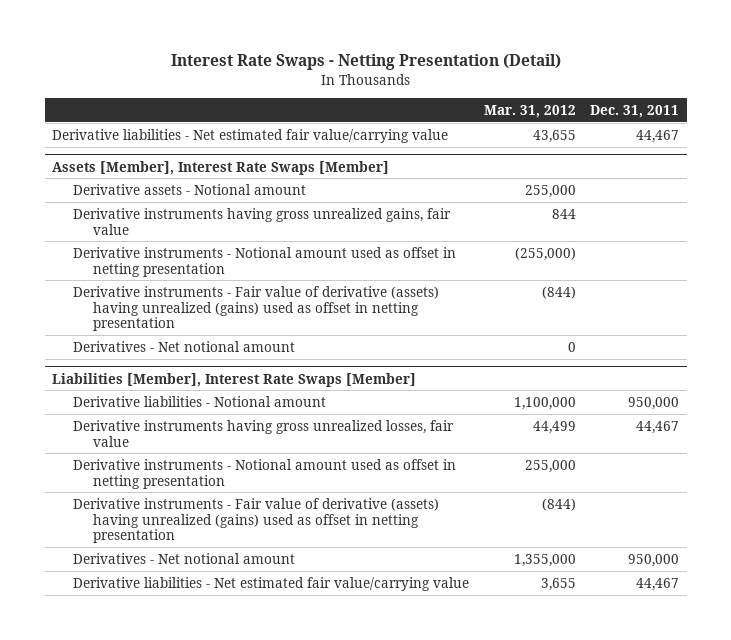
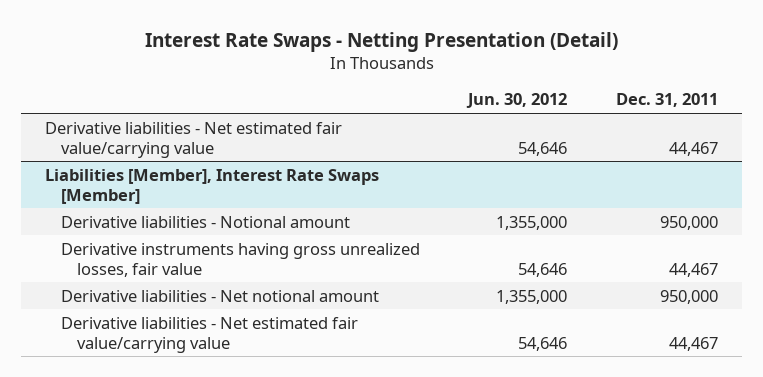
[483,104,576,118] Mar. 31, 2012 -> none
none -> [466,93,568,109] Jun. 30, 2012
[52,160,390,175] Assets [Member], Interest Rate Swaps [Member] -> none
[72,183,306,195] Derivative assets - Notional amount -> none
[72,207,451,235] Derivative instruments having gross unrealized gains, fair value -> none
[72,246,456,277] Derivative instruments - Notional amount used as offset in netting presentation -> none
[72,285,439,332] Derivative instruments - Fair value of derivative (assets) having unrealized (gains) used as offset in netting presentation -> none
[72,340,295,352] Derivatives - Net notional amount -> none
[72,458,456,489] Derivative instruments - Notional amount used as offset in netting presentation -> none
[72,497,439,544] Derivative instruments - Fair value of derivative (assets) having unrealized (gains) used as offset in netting presentation -> none
[72,552,295,564] Derivatives - Net notional amount -> [61,289,380,302] Derivative liabilities - Net notional amount

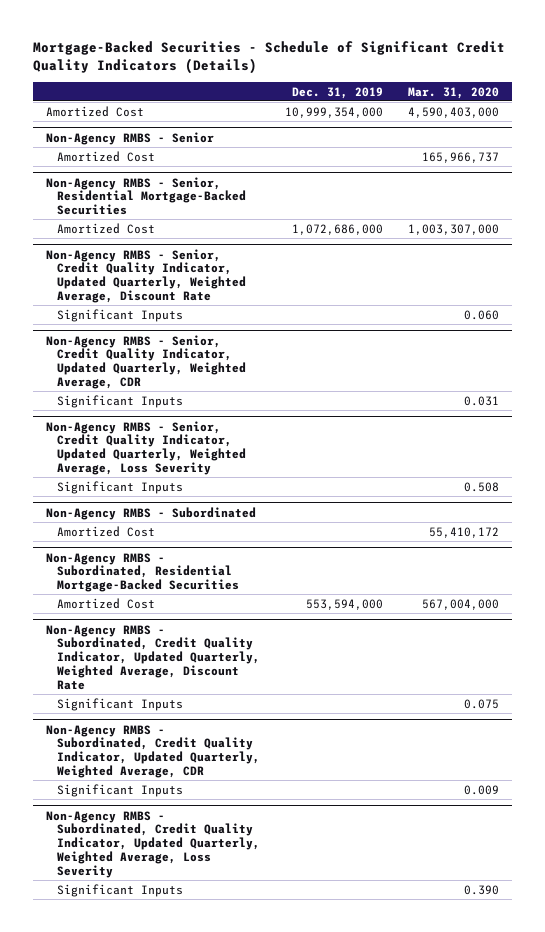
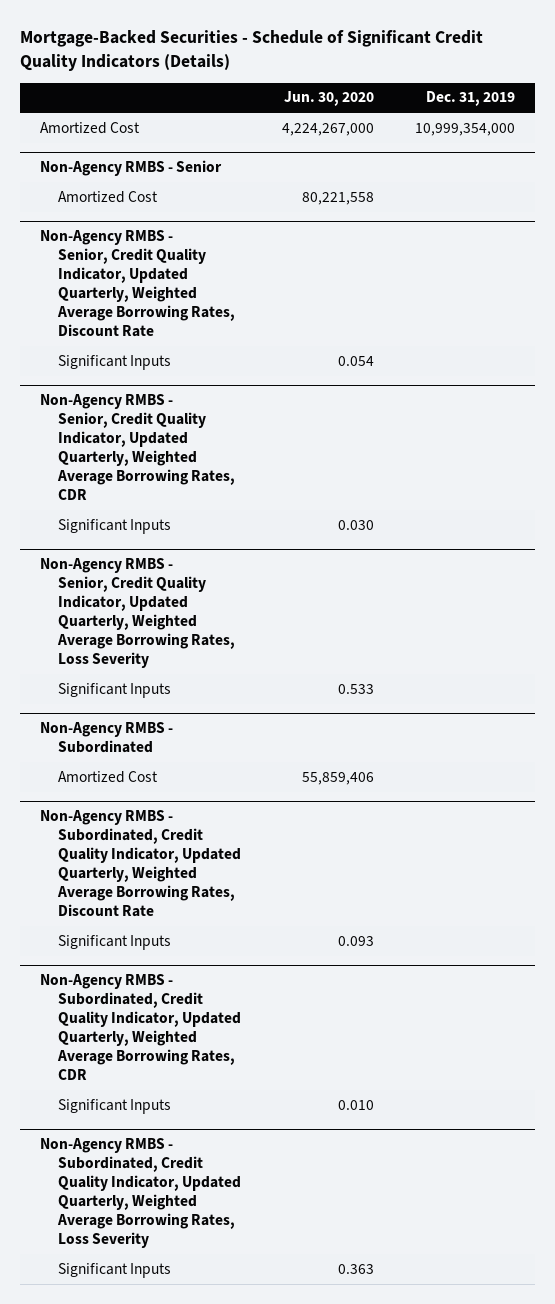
[408,86,500,99] Mar. 31, 2020 -> none
none -> [284,91,375,107] Jun. 30, 2020
[45,176,246,216] Non-Agency RMBS - Senior, Residential Mortgage-Backed Securities -> none
[56,222,155,234] Amortized Cost -> none
[45,248,246,303] Non-Agency RMBS - Senior, Credit Quality Indicator, Updated Quarterly, Weighted Average, Discount Rate -> [39,230,236,338] Non-Agency RMBS - Senior, Credit Quality Indicator, Updated Quarterly, Weighted Average Borrowing Rates, Discount Rate
[45,334,246,389] Non-Agency RMBS - Senior, Credit Quality Indicator, Updated Quarterly, Weighted Average, CDR -> [39,394,236,501] Non-Agency RMBS - Senior, Credit Quality Indicator, Updated Quarterly, Weighted Average Borrowing Rates, CDR
[45,420,246,475] Non-Agency RMBS - Senior, Credit Quality Indicator, Updated Quarterly, Weighted Average, Loss Severity -> [39,558,236,669] Non-Agency RMBS - Senior, Credit Quality Indicator, Updated Quarterly, Weighted Average Borrowing Rates, Loss Severity
[45,552,239,593] Non-Agency RMBS - Subordinated, Residential Mortgage-Backed Securities -> none
[56,597,155,609] Amortized Cost -> none
[45,624,260,690] Non-Agency RMBS - Subordinated, Credit Quality Indicator, Updated Quarterly, Weighted Average, Discount Rate -> [39,810,242,918] Non-Agency RMBS - Subordinated, Credit Quality Indicator, Updated Quarterly, Weighted Average Borrowing Rates, Discount Rate
[45,724,260,778] Non-Agency RMBS - Subordinated, Credit Quality Indicator, Updated Quarterly, Weighted Average, CDR -> [39,974,242,1081] Non-Agency RMBS - Subordinated, Credit Quality Indicator, Updated Quarterly, Weighted Average Borrowing Rates, CDR
[45,810,260,878] Non-Agency RMBS - Subordinated, Credit Quality Indicator, Updated Quarterly, Weighted Average, Loss Severity -> [39,1138,242,1249] Non-Agency RMBS - Subordinated, Credit Quality Indicator, Updated Quarterly, Weighted Average Borrowing Rates, Loss Severity

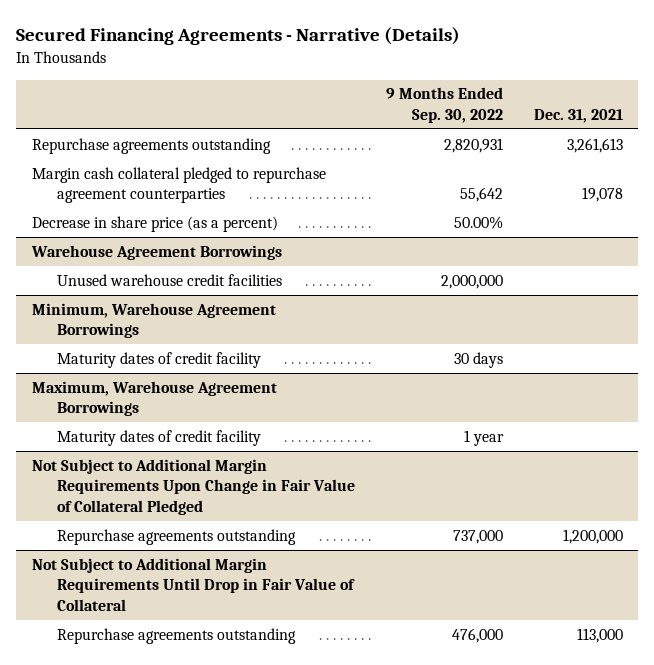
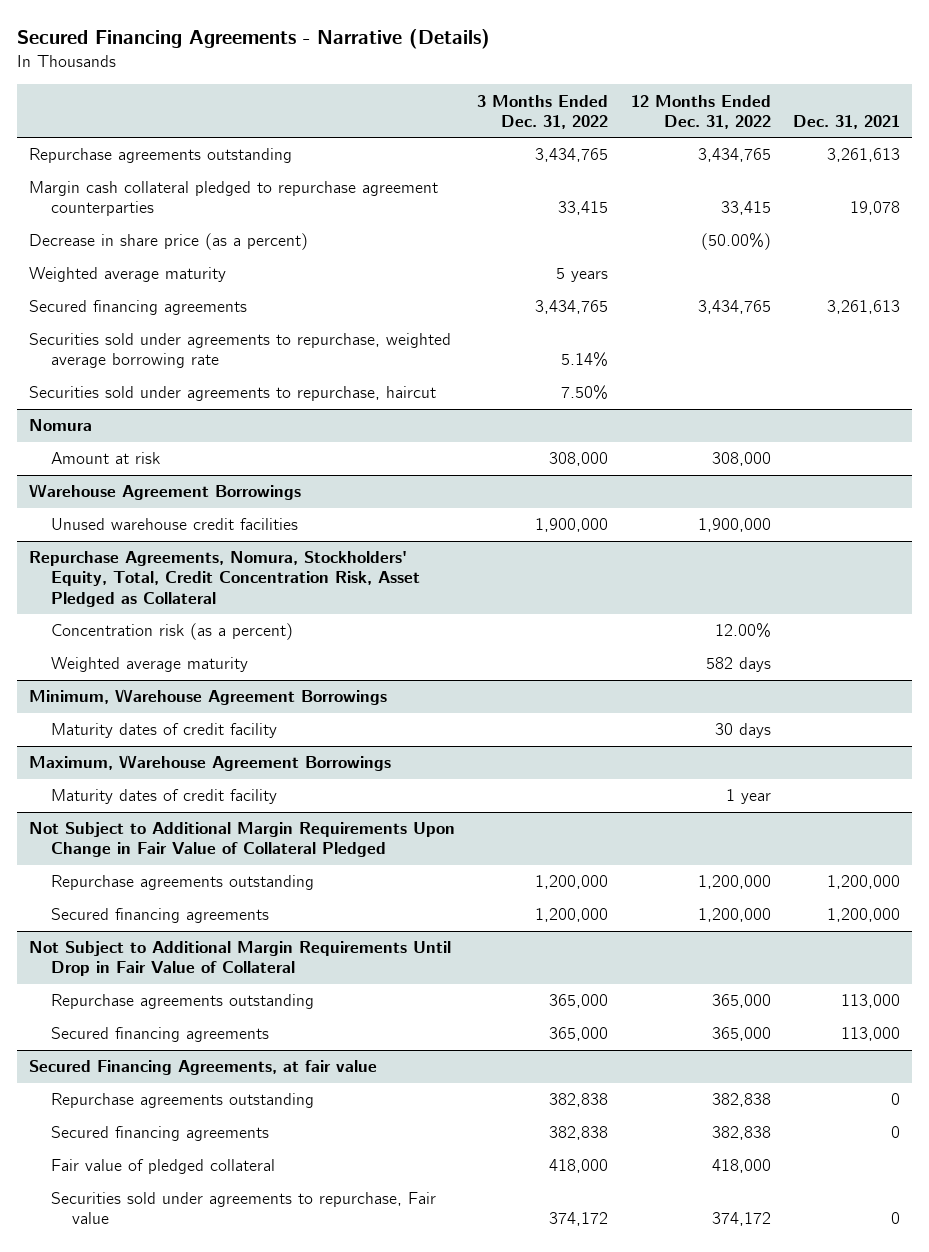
[386,87,504,123] 9 Months Ended Sep. 30, 2022 -> none
none -> [477,94,609,129] 3 Months Ended Dec. 31, 2022
none -> [630,94,771,129] 12 Months Ended Dec. 31, 2022
none -> [28,267,226,283] Weighted average maturity
none -> [28,300,247,316] Secured financing agreements
none -> [28,333,451,369] Securities sold under agreements to repurchase, weighted average borrowing rate
none -> [28,386,436,402] Securities sold under agreements to repurchase, haircut
none -> [28,419,92,432] Nomura
none -> [50,452,160,465] Amount at risk
none -> [28,551,420,607] Repurchase Agreements, Nomura, Stockholders' Equity, Total, Credit Concentration Risk, Asset Pledged as Collateral
none -> [50,623,293,641] Concentration risk (as a percent)
none -> [50,657,248,673] Weighted average maturity
none -> [50,908,269,924] Secured financing agreements
none -> [50,1027,269,1043] Secured financing agreements
none -> [28,1060,377,1076] Secured Financing Agreements, at fair value
none -> [50,1093,314,1109] Repurchase agreements outstanding
none -> [50,1126,269,1142] Secured financing agreements
none -> [50,1159,275,1175] Fair value of pledged collateral
none -> [50,1192,436,1225] Securities sold under agreements to repurchase, Fair value

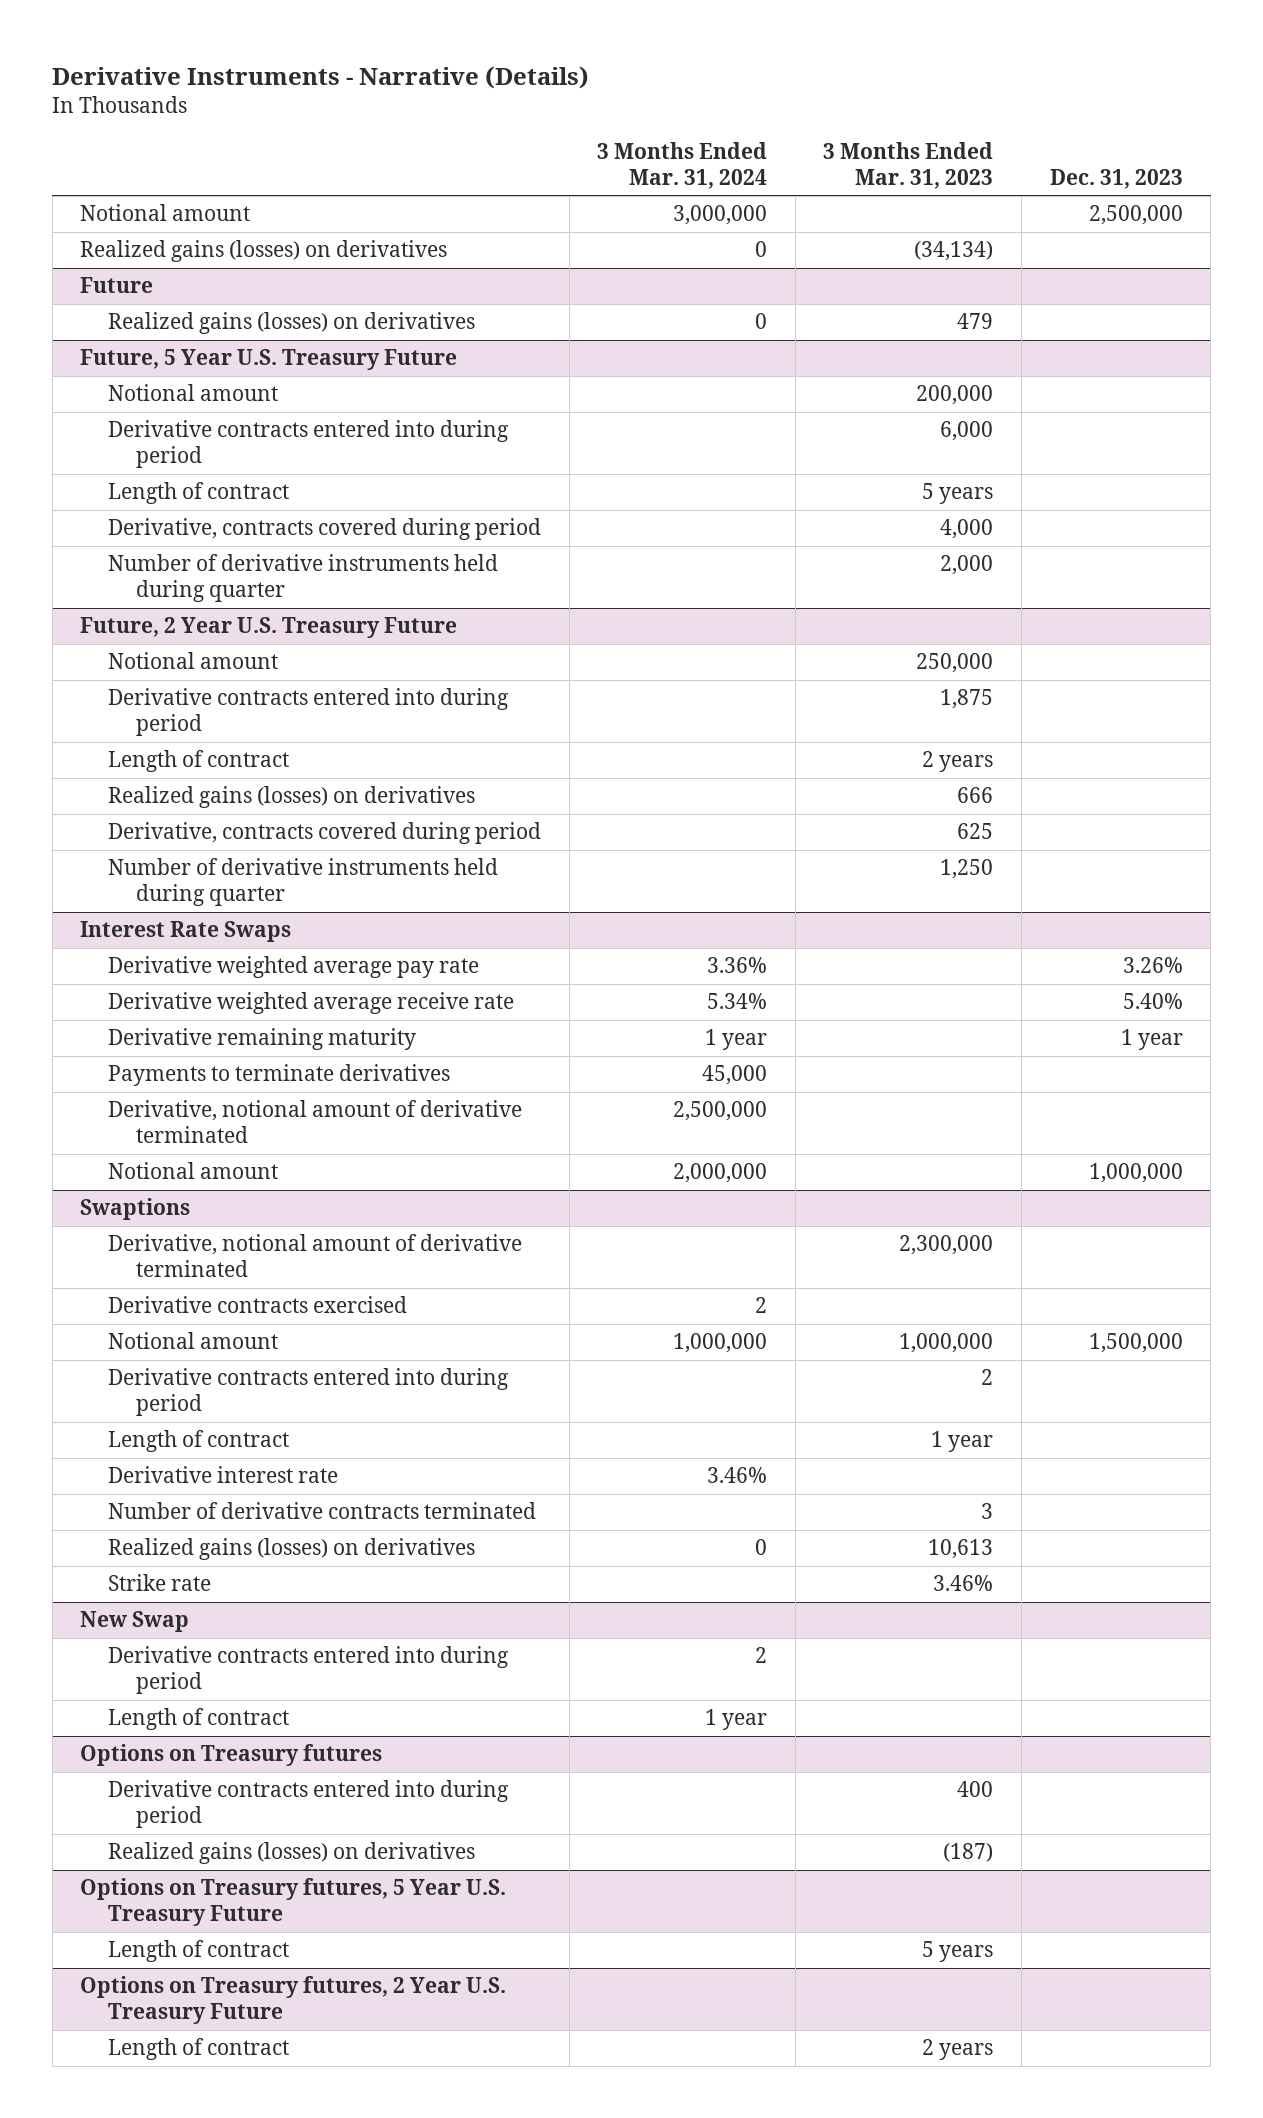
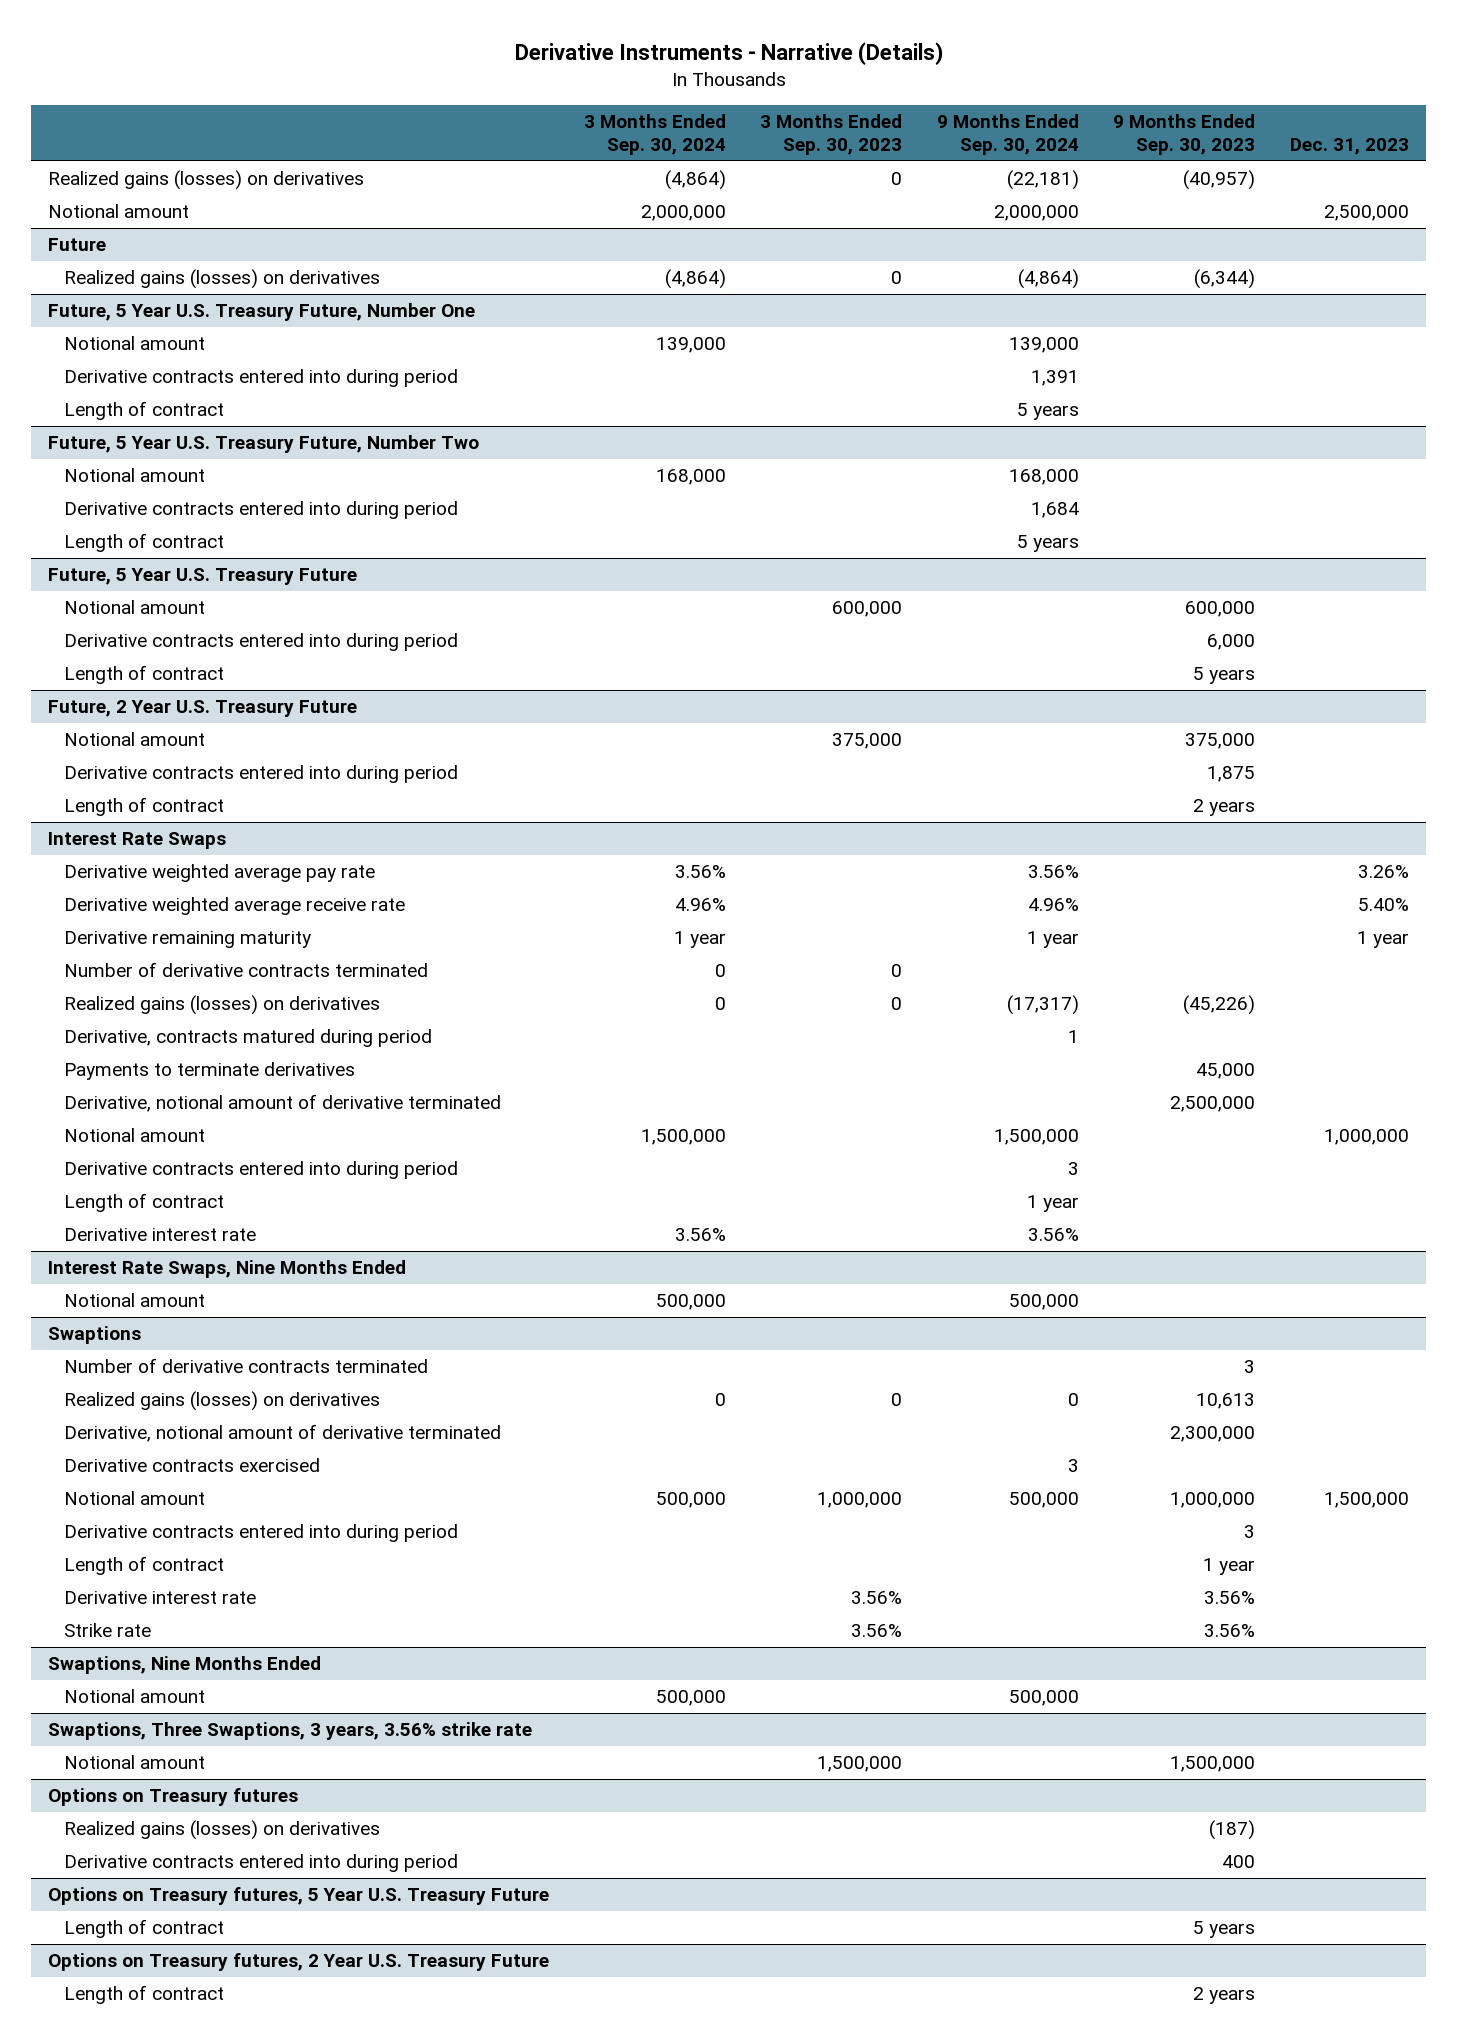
[597,142,768,189] 3 Months Ended Mar. 31, 2024 -> none
[823,142,994,189] 3 Months Ended Mar. 31, 2023 -> none
none -> [583,113,726,155] 3 Months Ended Sep. 30, 2024
none -> [760,113,903,155] 3 Months Ended Sep. 30, 2023
none -> [936,113,1079,155] 9 Months Ended Sep. 30, 2024
none -> [1113,113,1256,155] 9 Months Ended Sep. 30, 2023
[80,204,251,222] Notional amount -> [47,204,189,219] Notional amount
none -> [47,303,475,322] Future, 5 Year U.S. Treasury Future, Number One
none -> [63,336,205,351] Notional amount
none -> [63,369,458,388] Derivative contracts entered into during period
none -> [63,401,224,421] Length of contract
none -> [47,435,479,454] Future, 5 Year U.S. Treasury Future, Number Two
none -> [63,468,205,483] Notional amount
none -> [63,501,458,520] Derivative contracts entered into during period
none -> [63,533,224,553] Length of contract
[108,518,542,541] Derivative, contracts covered during period -> none
[108,554,499,603] Number of derivative instruments held during quarter -> none
[108,786,476,809] Realized gains (losses) on derivatives -> none
[108,822,542,845] Derivative, contracts covered during period -> none
[108,858,499,907] Number of derivative instruments held during quarter -> none
none -> [63,962,428,978] Number of derivative contracts terminated
none -> [63,995,380,1016] Realized gains (losses) on derivatives
none -> [63,1029,432,1048] Derivative, contracts matured during period
none -> [63,1161,458,1180] Derivative contracts entered into during period
none -> [63,1193,224,1213] Length of contract
none -> [63,1228,256,1242] Derivative interest rate
none -> [47,1260,406,1279] Interest Rate Swaps, Nine Months Ended
none -> [63,1293,205,1308] Notional amount
[108,1502,537,1520] Number of derivative contracts terminated -> [63,1358,428,1374] Number of derivative contracts terminated
[108,1538,476,1561] Realized gains (losses) on derivatives -> [63,1391,380,1412] Realized gains (losses) on derivatives
[80,1611,190,1633] New Swap -> none
[108,1646,510,1695] Derivative contracts entered into during period -> none
[108,1708,290,1731] Length of contract -> none
none -> [47,1656,321,1675] Swaptions, Nine Months Ended
none -> [63,1689,205,1704] Notional amount
none -> [47,1722,532,1741] Swaptions, Three Swaptions, 3 years, 3.56% strike rate
none -> [63,1755,205,1770] Notional amount
[108,1780,510,1829] Derivative contracts entered into during period -> [63,1854,458,1873] Derivative contracts entered into during period

